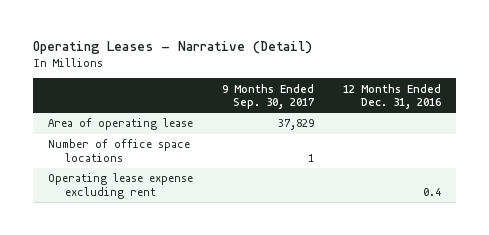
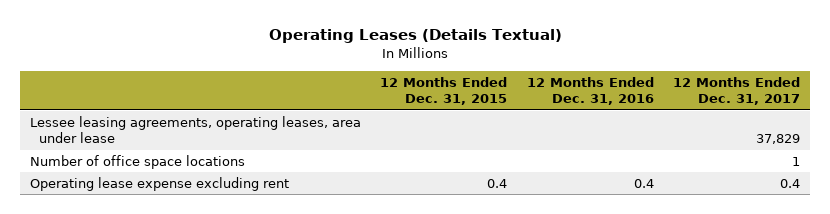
[32,41,312,55] Operating Leases - Narrative (Detail) -> [269,29,563,44] Operating Leases (Details Textual)
[222,83,315,110] 9 Months Ended Sep. 30, 2017 -> none
none -> [380,76,508,106] 12 Months Ended Dec. 31, 2015
none -> [673,76,801,106] 12 Months Ended Dec. 31, 2017
[47,118,193,131] Area of operating lease -> [30,115,362,144] Lessee leasing agreements, operating leases, area under lease

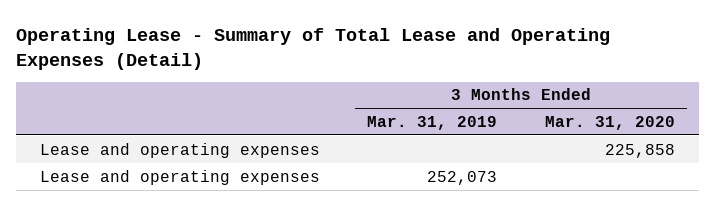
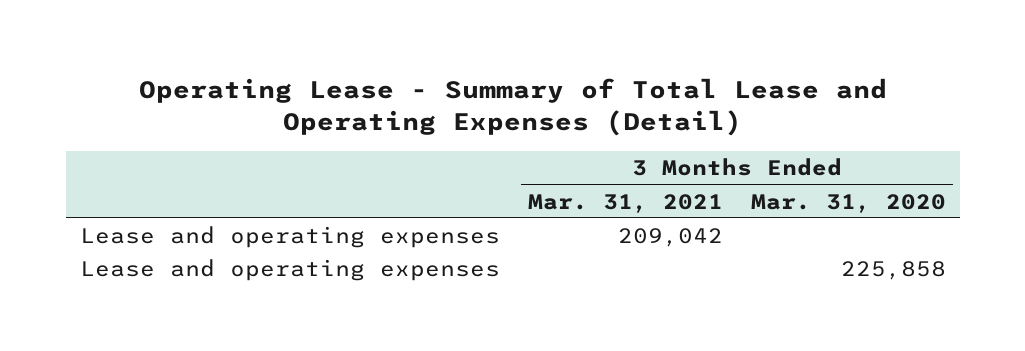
[367,115,498,130] Mar. 31, 2019 -> none
none -> [527,193,723,213] Mar. 31, 2021
[39,142,320,158] Lease and operating expenses -> [79,258,500,281] Lease and operating expenses

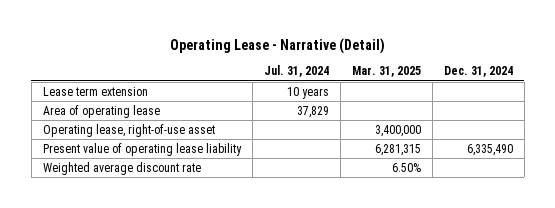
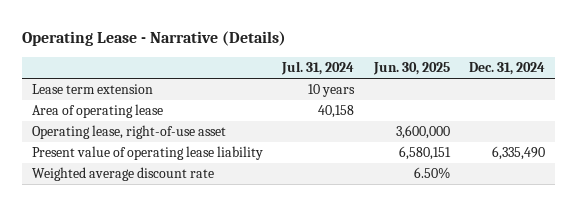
[169,37,385,54] Operating Lease - Narrative (Detail) -> [22,31,287,47] Operating Lease - Narrative (Details)
[351,66,421,78] Mar. 31, 2025 -> none
none -> [372,62,450,76] Jun. 30, 2025
[296,105,329,118] 37,829 -> [318,105,355,119] 40,158

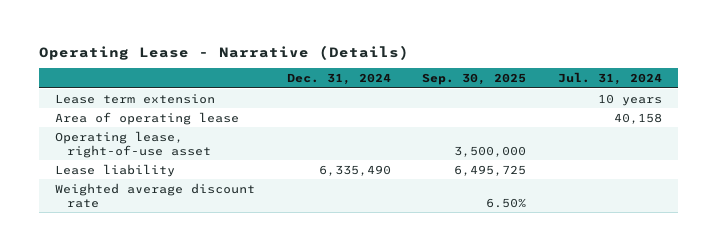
[372,62,450,76] Jun. 30, 2025 -> none
none -> [422,72,527,85] Sep. 30, 2025
[31,146,263,161] Present value of operating lease liability -> [54,163,175,177] Lease liability

